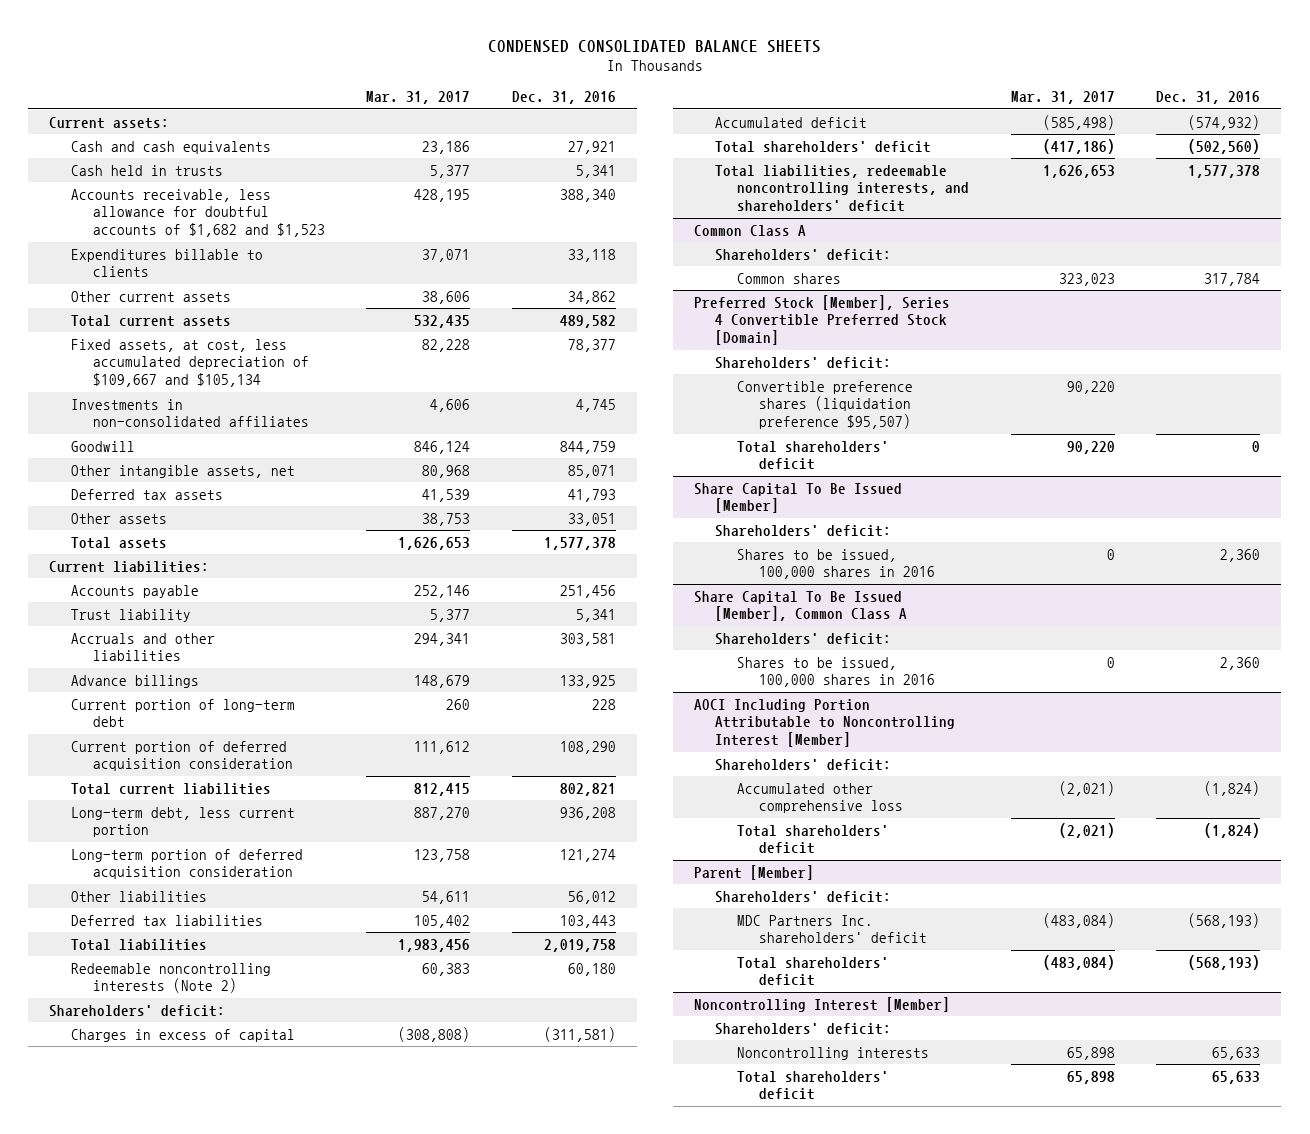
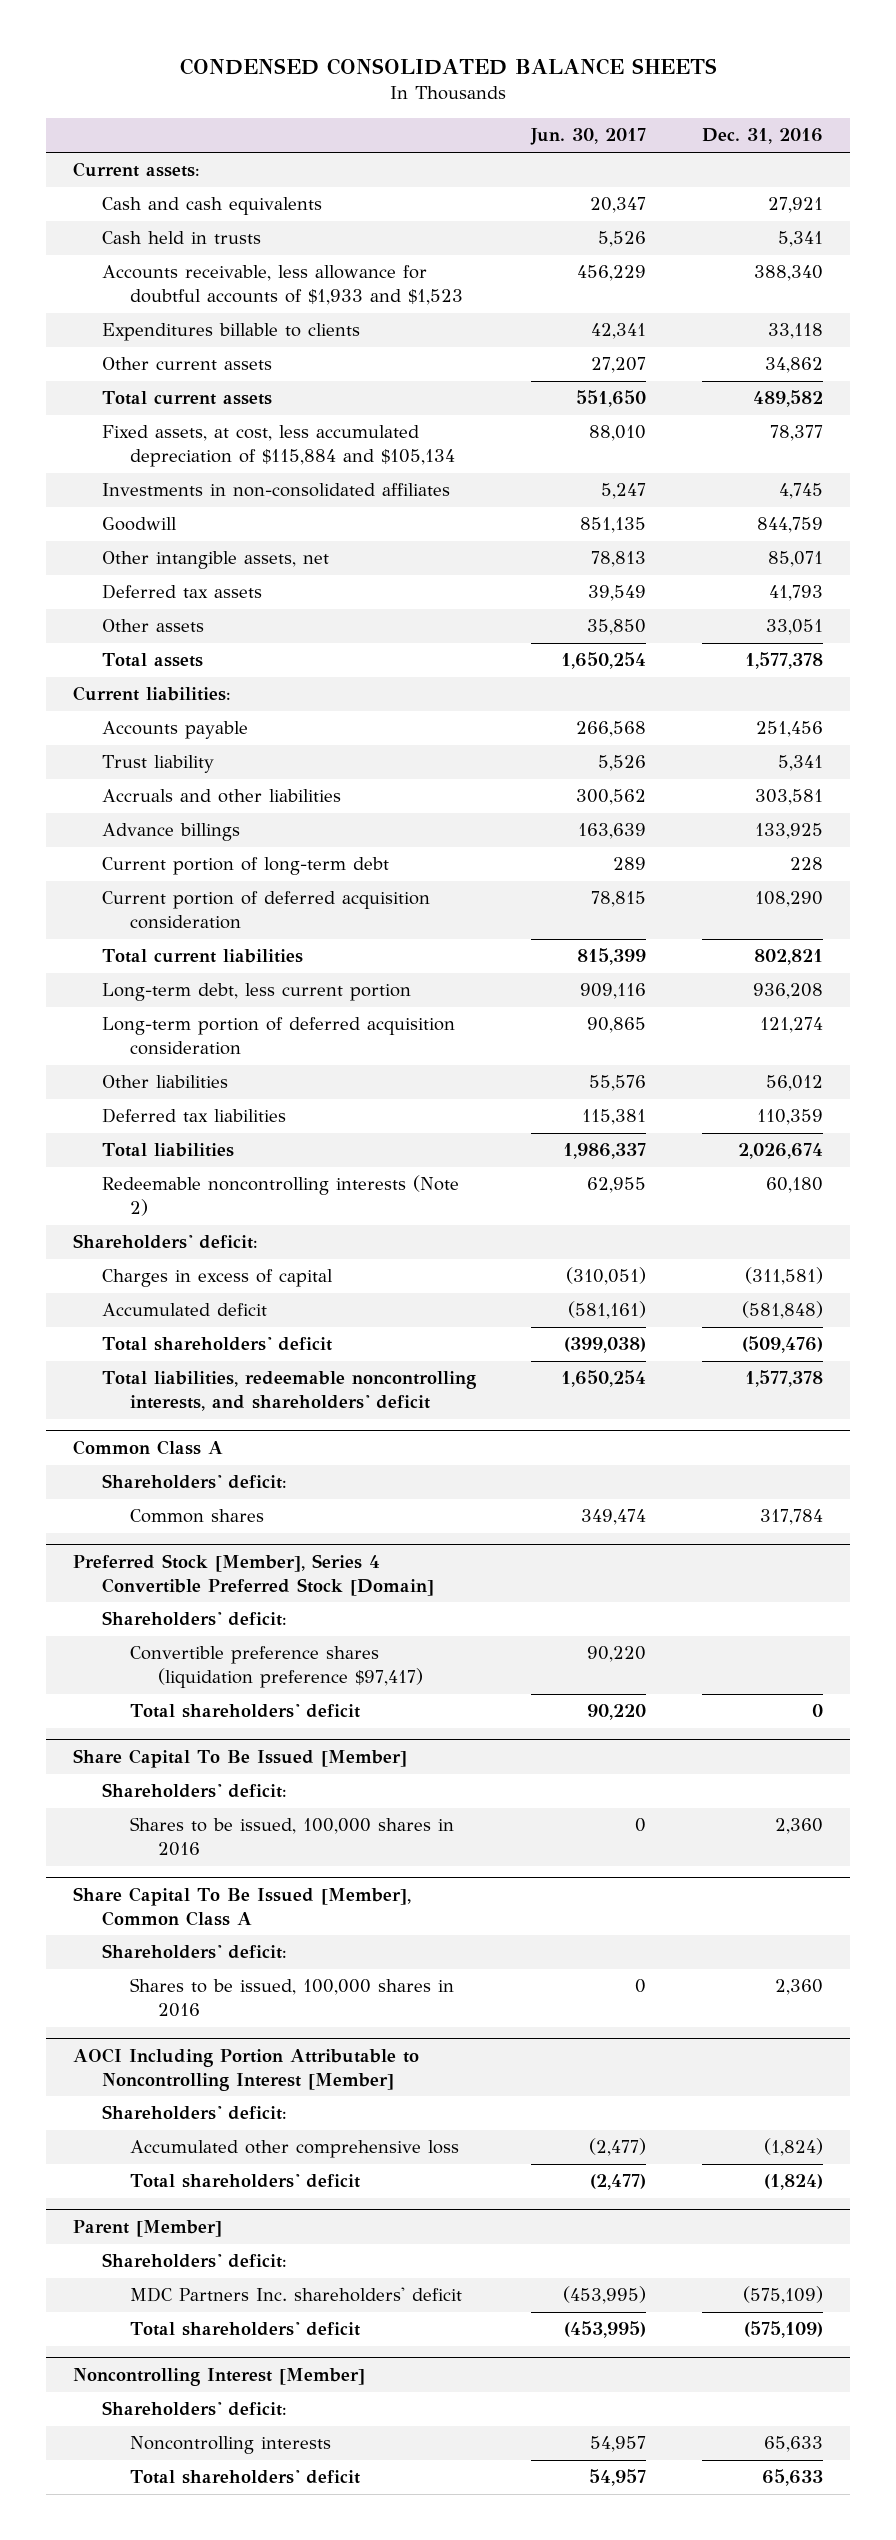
[366,91,471,105] Mar. 31, 2017 -> none
none -> [530,128,647,146] Jun. 30, 2017
[70,188,325,238] Accounts receivable, less allowance for doubtful accounts of $1,682 and $1,523 -> [101,265,464,305] Accounts receivable, less allowance for doubtful accounts of $1,933 and $1,523
[70,338,309,388] Fixed assets, at cost, less accumulated depreciation of $109,667 and $105,134 -> [101,425,456,467] Fixed assets, at cost, less accumulated depreciation of $115,884 and $105,134
[559,914,616,928] 103,443 -> [756,1109,823,1126] 110,359
[543,938,616,952] 2,019,758 -> [737,1143,823,1160] 2,026,674
[1188,114,1261,130] (574,932) -> [741,1301,823,1320] (581,848)
[1188,138,1261,154] (502,560) -> [741,1336,823,1354] (509,476)
[737,380,914,430] Convertible preference shares (liquidation preference $95,507) -> [130,1646,424,1688] Convertible preference shares (liquidation preference $97,417)
[1188,912,1261,928] (568,193) -> [742,2286,823,2305] (575,109)
[1188,954,1261,970] (568,193) -> [743,2321,823,2339] (575,109)

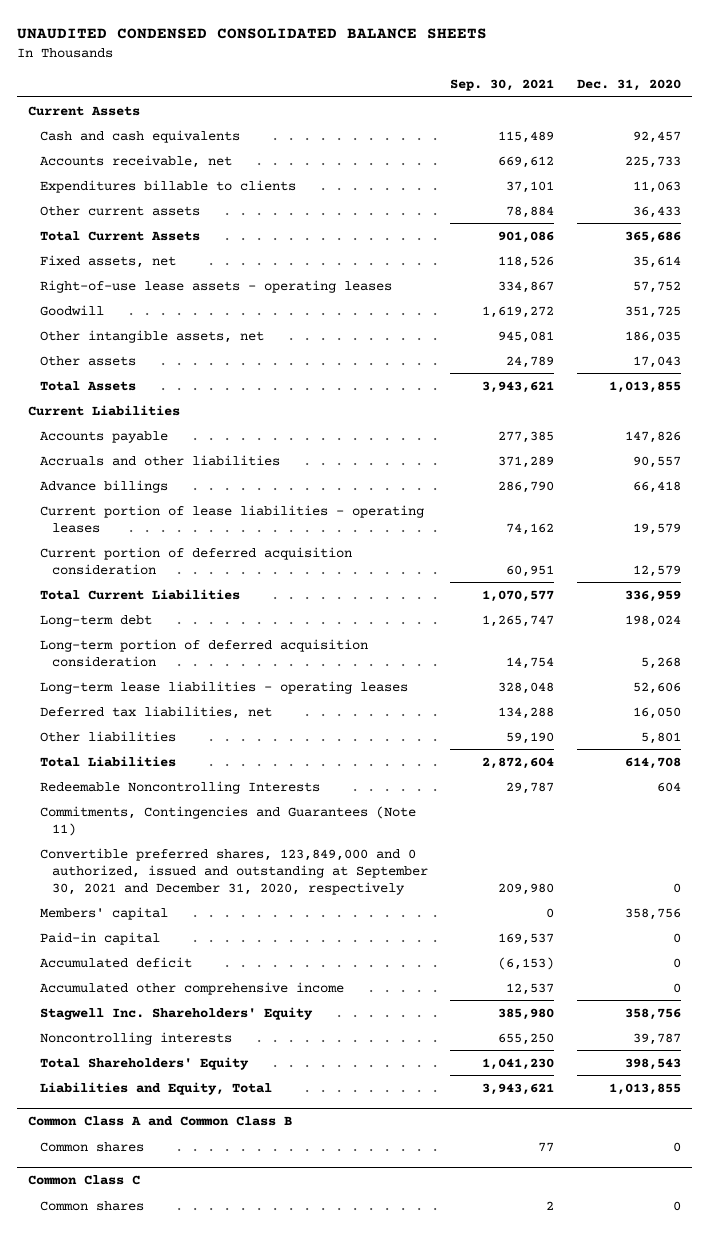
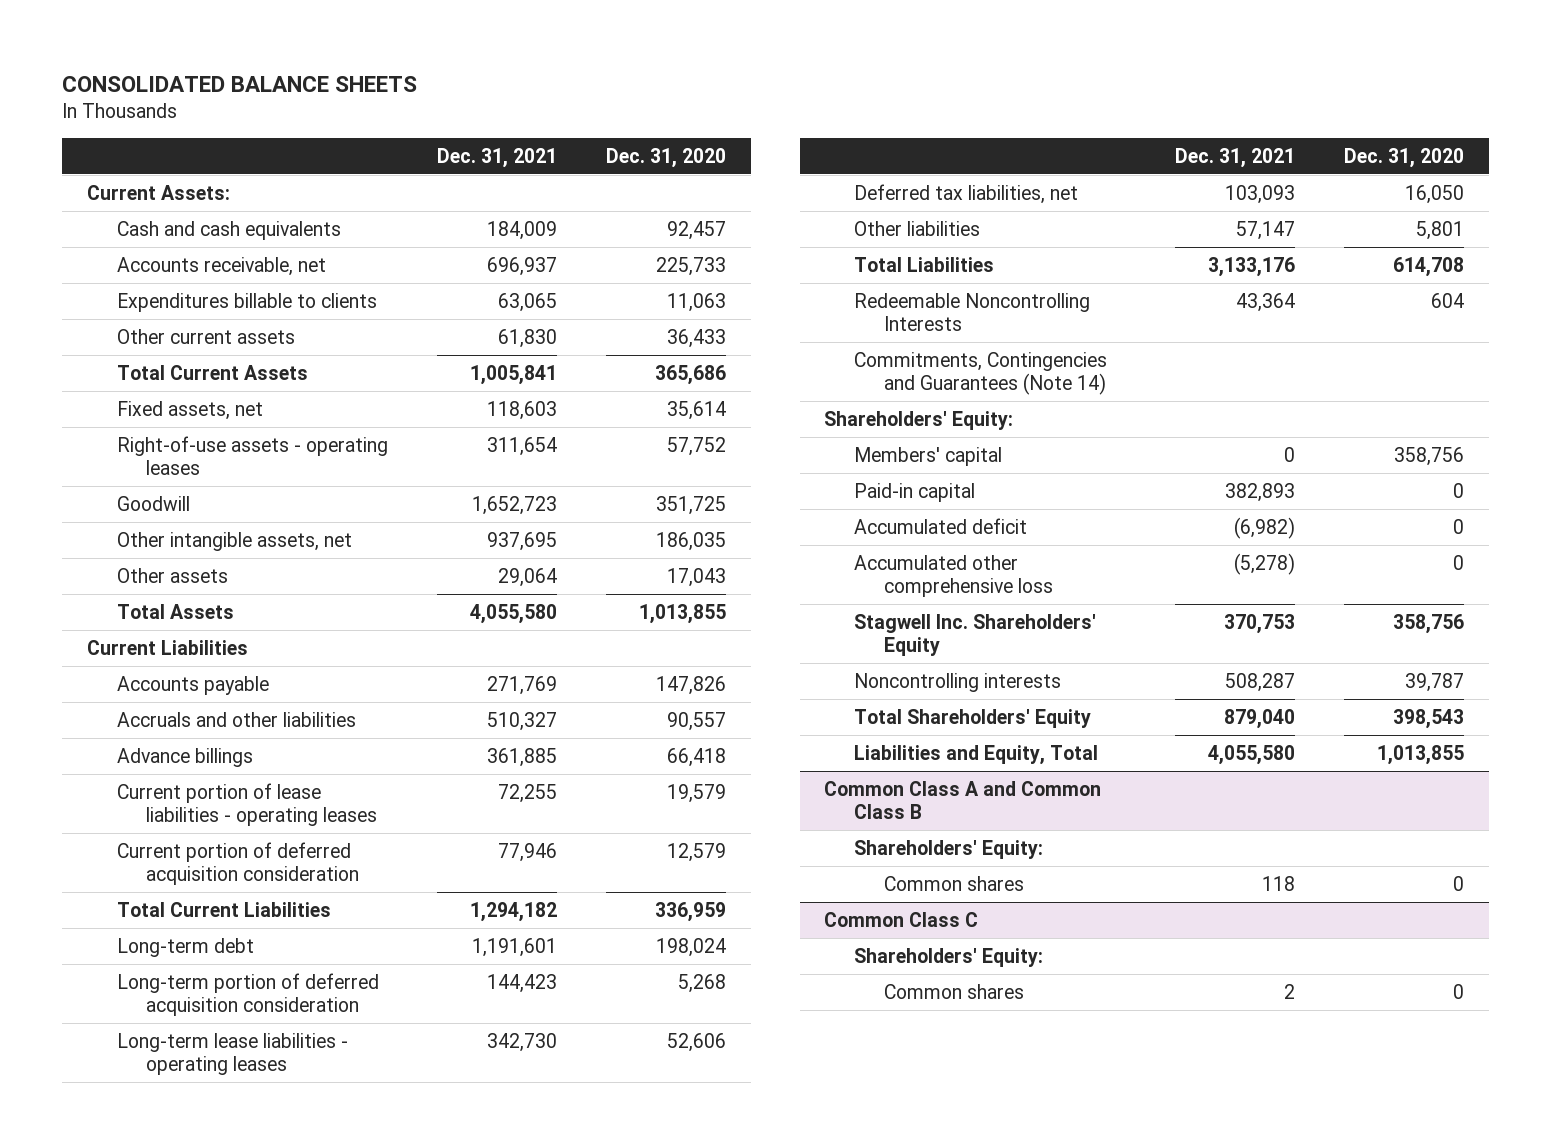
[16,28,487,40] UNAUDITED CONDENSED CONSOLIDATED BALANCE SHEETS -> [61,75,417,92] CONSOLIDATED BALANCE SHEETS
[450,79,555,92] Sep. 30, 2021 -> none
none -> [436,147,557,168] Dec. 31, 2021
[27,105,140,116] Current Assets -> [86,185,230,201] Current Assets:
[39,279,392,293] Right-of-use lease assets - operating leases -> [116,436,388,475] Right-of-use assets - operating leases
[39,847,428,895] Convertible preferred shares, 123,849,000 and 0 authorized, issued and outstanding at September 30, 2021 and December 31, 2020, respectively -> none
[39,805,416,836] Commitments, Contingencies and Guarantees (Note 11) -> [854,352,1108,395] Commitments, Contingencies and Guarantees (Note 14)
none -> [824,411,1014,431] Shareholders' Equity:
[39,981,344,995] Accumulated other comprehensive income -> [854,555,1054,597] Accumulated other comprehensive loss
none -> [854,840,1044,860] Shareholders' Equity:
none -> [854,948,1044,968] Shareholders' Equity:

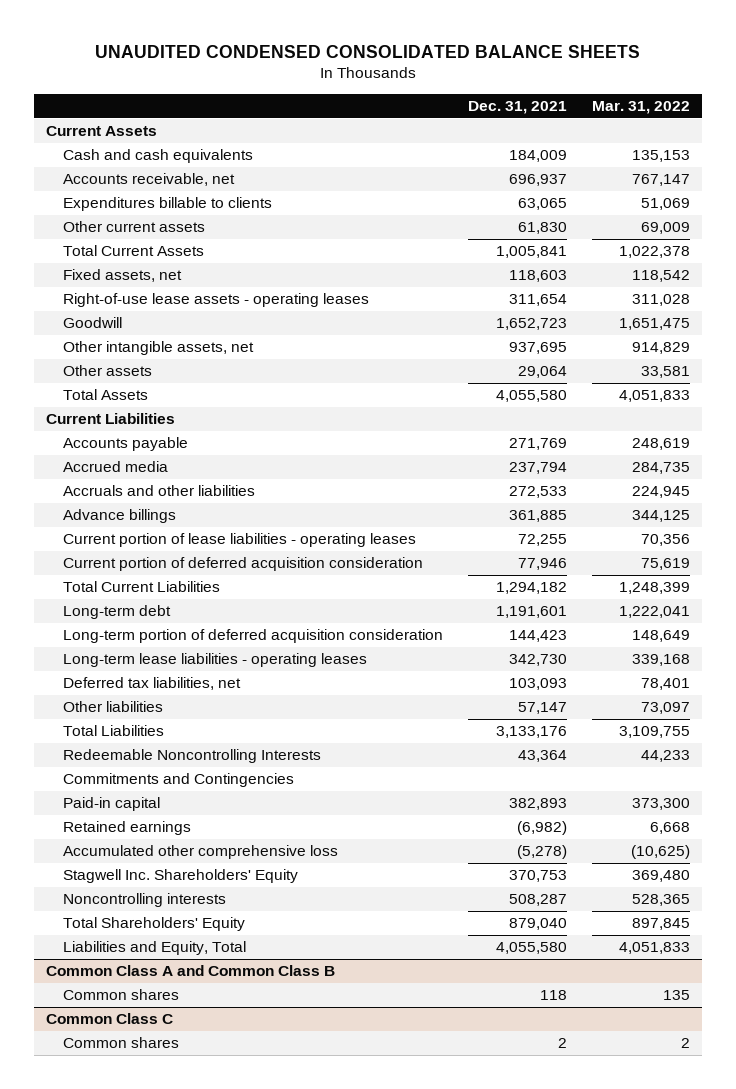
[61,75,417,92] CONSOLIDATED BALANCE SHEETS -> [95,44,641,58] UNAUDITED CONDENSED CONSOLIDATED BALANCE SHEETS
[606,147,727,168] Dec. 31, 2020 -> none
none -> [591,101,690,115] Mar. 31, 2022
[86,185,230,201] Current Assets: -> [46,126,158,137] Current Assets
[116,436,388,475] Right-of-use assets - operating leases -> [63,293,370,308] Right-of-use lease assets - operating leases
none -> [63,461,169,473] Accrued media
[486,712,557,732] 510,327 -> [509,486,568,499] 272,533
[824,411,1014,431] Shareholders' Equity: -> none
[854,447,1003,467] Members' capital -> none
[854,352,1108,395] Commitments, Contingencies and Guarantees (Note 14) -> [63,773,295,788] Commitments and Contingencies
[854,518,1028,535] Accumulated deficit -> [63,821,192,836] Retained earnings
[854,840,1044,860] Shareholders' Equity: -> none
[854,948,1044,968] Shareholders' Equity: -> none

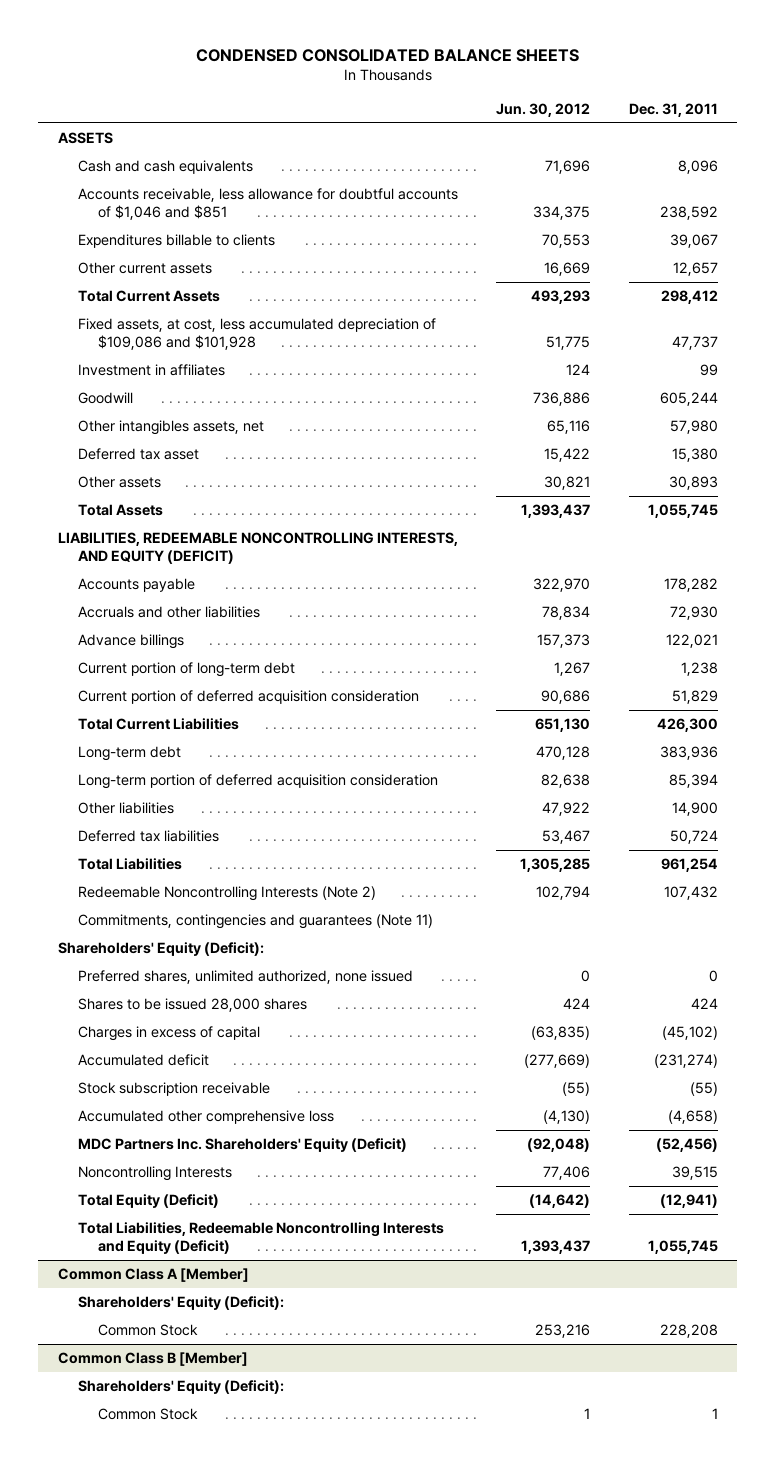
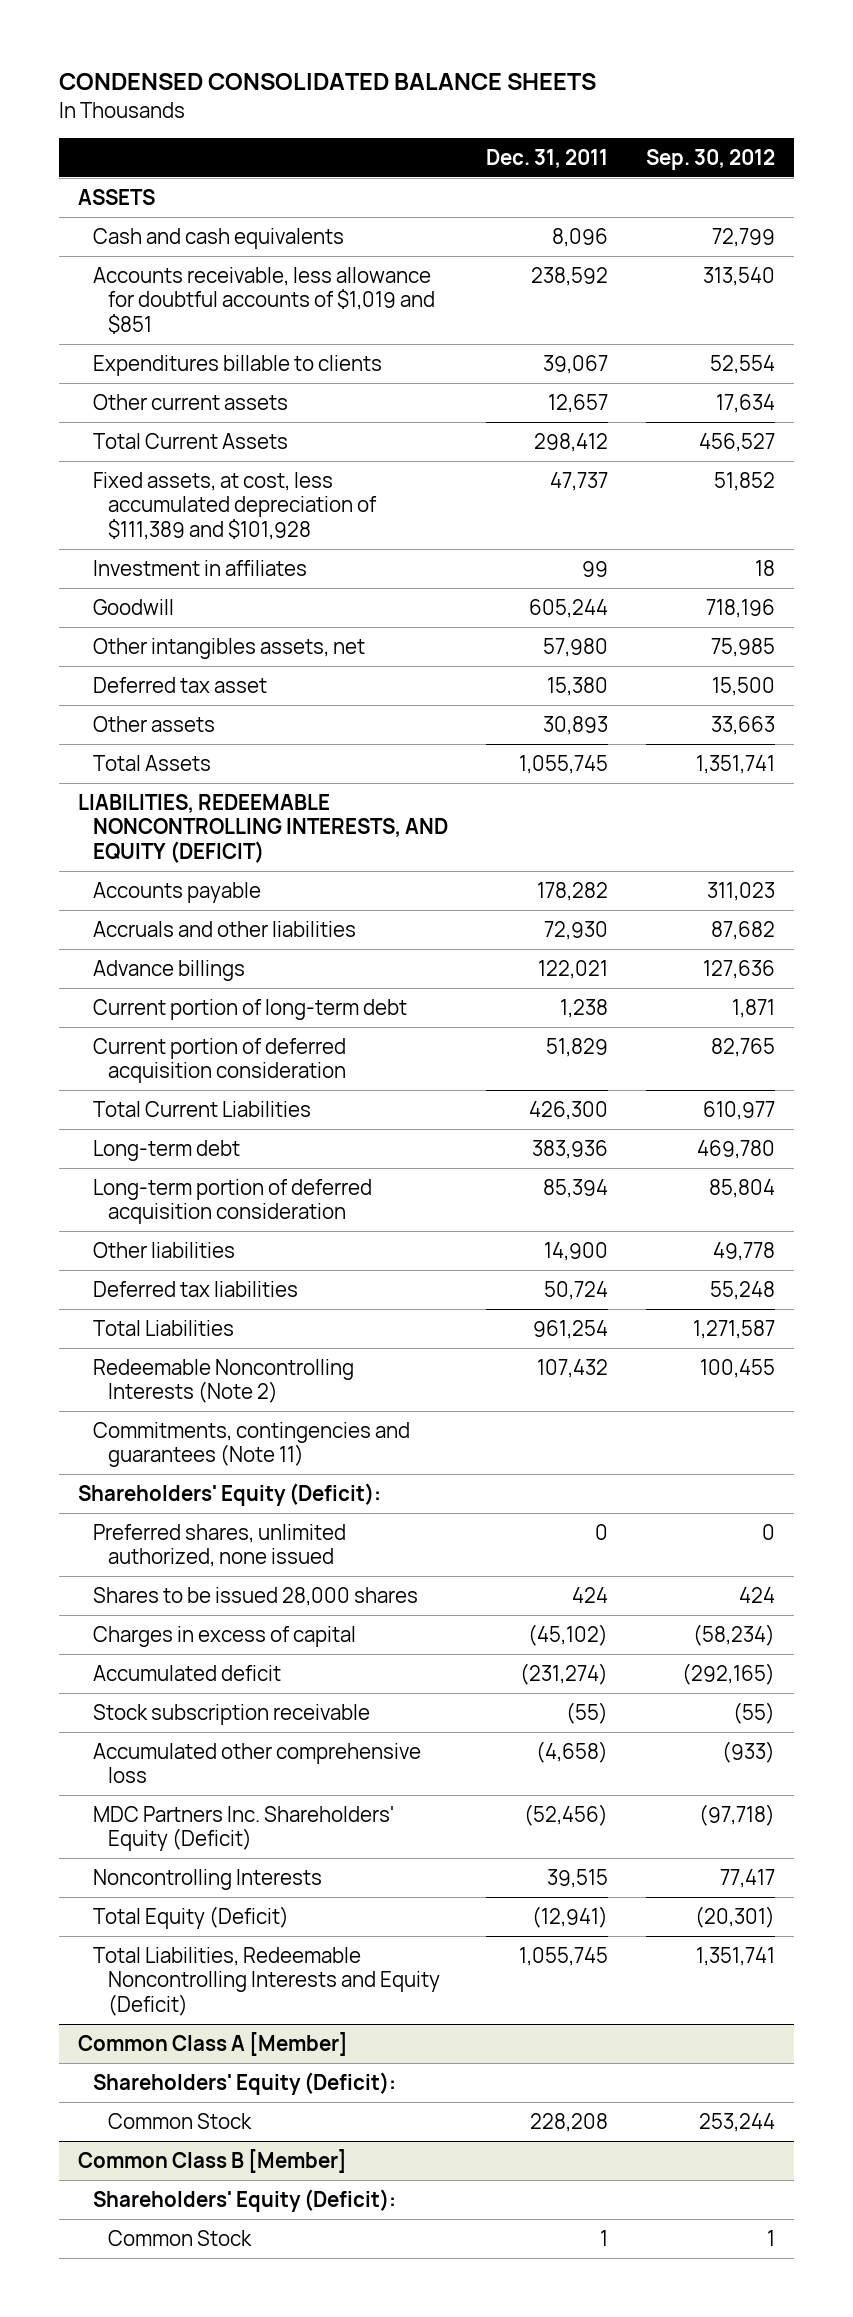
[496,102,591,117] Jun. 30, 2012 -> none
none -> [646,149,776,171] Sep. 30, 2012
[77,188,458,221] Accounts receivable, less allowance for doubtful accounts of $1,046 and $851 -> [93,266,436,334] Accounts receivable, less allowance for doubtful accounts of $1,019 and $851
[77,318,436,351] Fixed assets, at cost, less accumulated depreciation of $109,086 and $101,928 -> [93,471,378,540] Fixed assets, at cost, less accumulated depreciation of $111,389 and $101,928

